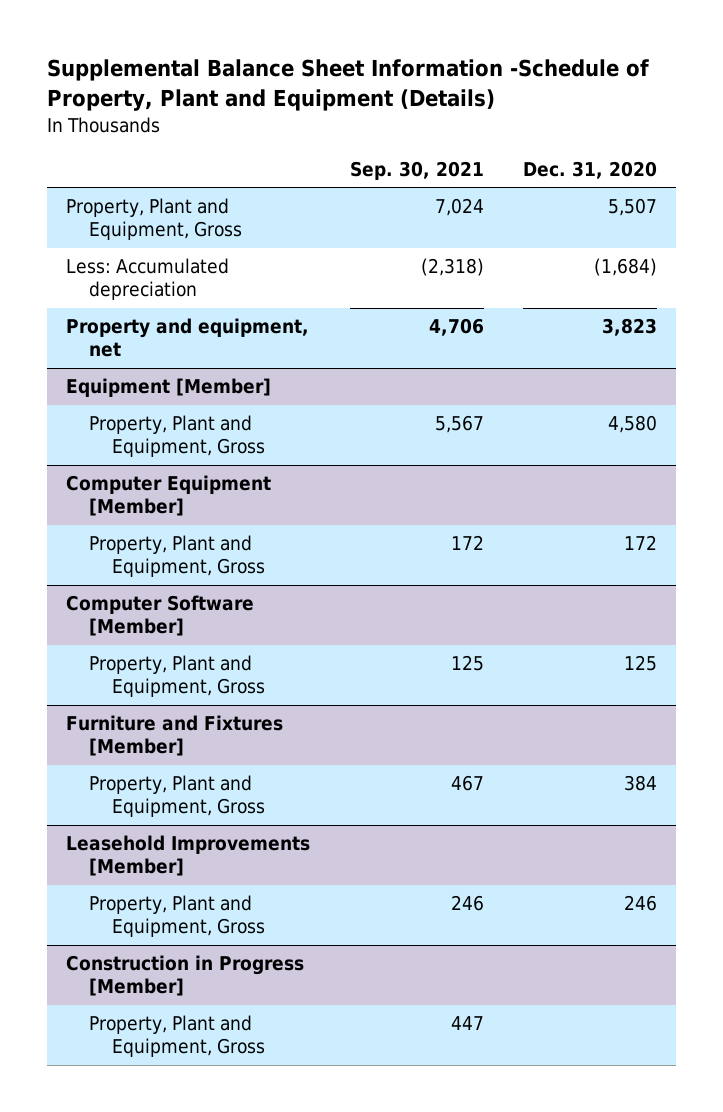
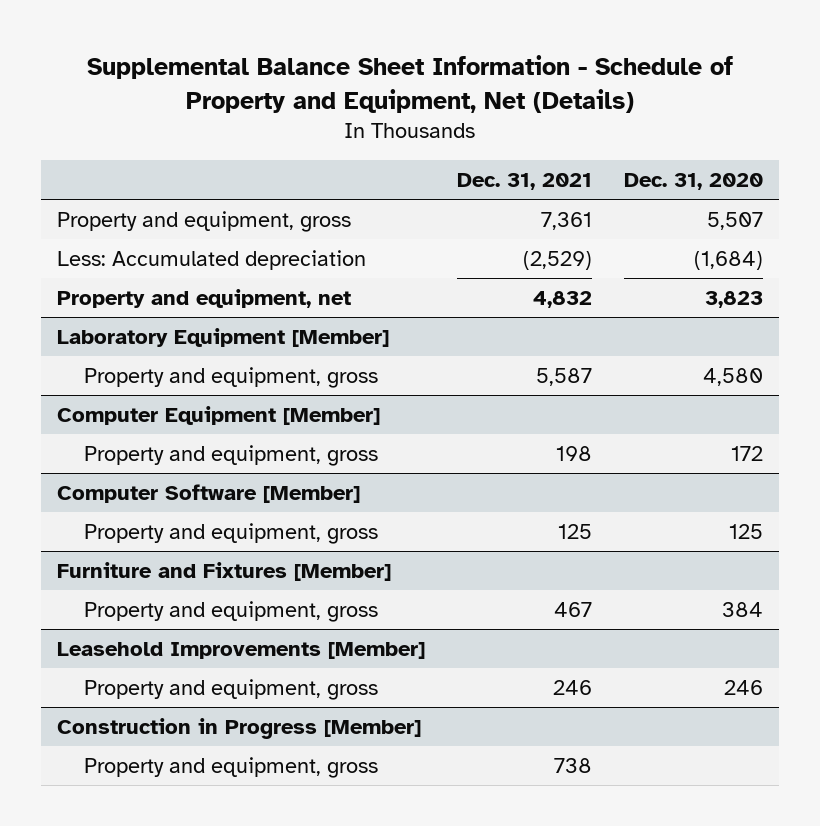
[46,59,649,111] Supplemental Balance Sheet Information -Schedule of Property, Plant and Equipment (Details) -> [87,55,734,113] Supplemental Balance Sheet Information - Schedule of Property and Equipment, Net (Details)
[349,160,484,180] Sep. 30, 2021 -> none
none -> [457,172,593,190] Dec. 31, 2021
[66,198,243,241] Property, Plant and Equipment, Gross -> [57,210,352,232] Property and equipment, gross
[66,378,272,398] Equipment [Member] -> [57,327,390,347] Laboratory Equipment [Member]
[89,415,265,458] Property, Plant and Equipment, Gross -> [84,366,379,388] Property and equipment, gross
[89,535,265,578] Property, Plant and Equipment, Gross -> [84,444,379,466] Property and equipment, gross
[89,655,265,698] Property, Plant and Equipment, Gross -> [84,522,379,544] Property and equipment, gross
[89,775,265,818] Property, Plant and Equipment, Gross -> [84,600,379,622] Property and equipment, gross
[89,895,265,938] Property, Plant and Equipment, Gross -> [84,678,379,700] Property and equipment, gross
[89,1015,265,1058] Property, Plant and Equipment, Gross -> [84,756,379,778] Property and equipment, gross

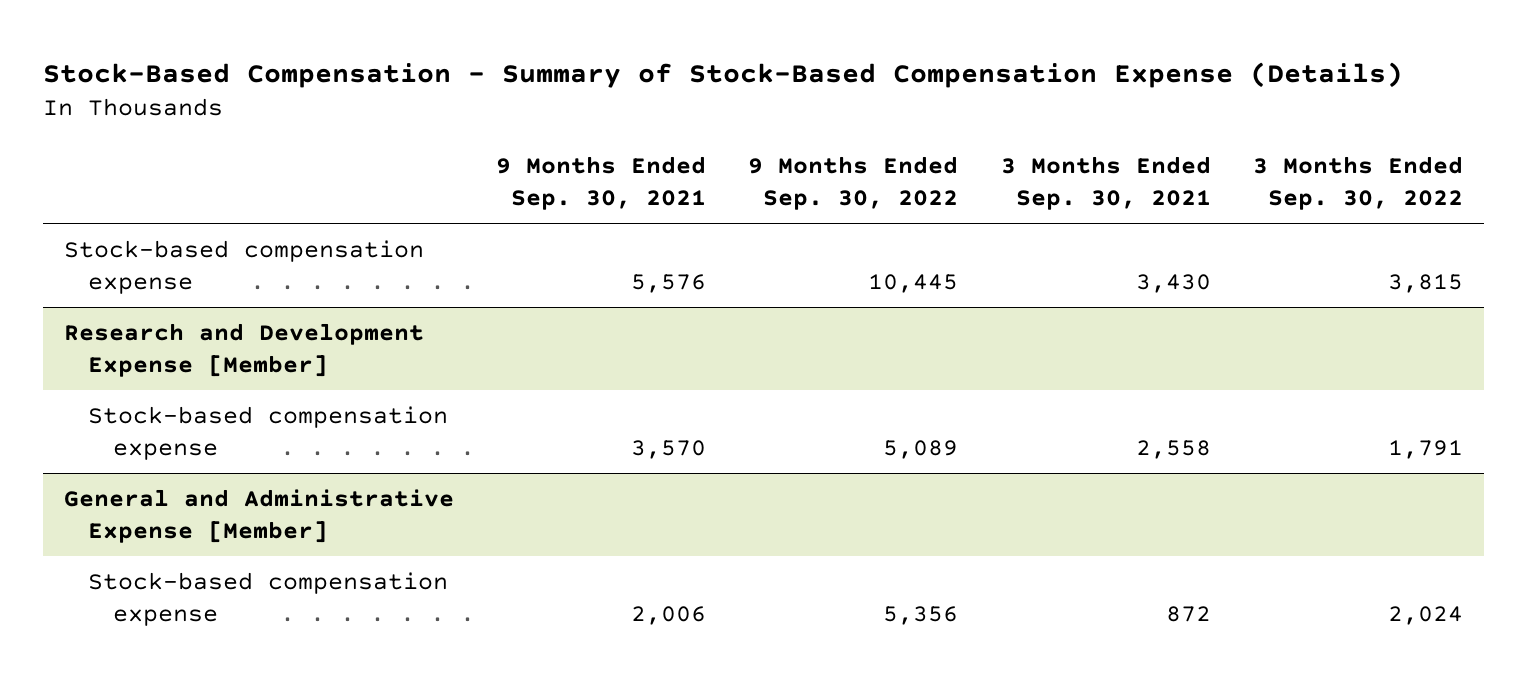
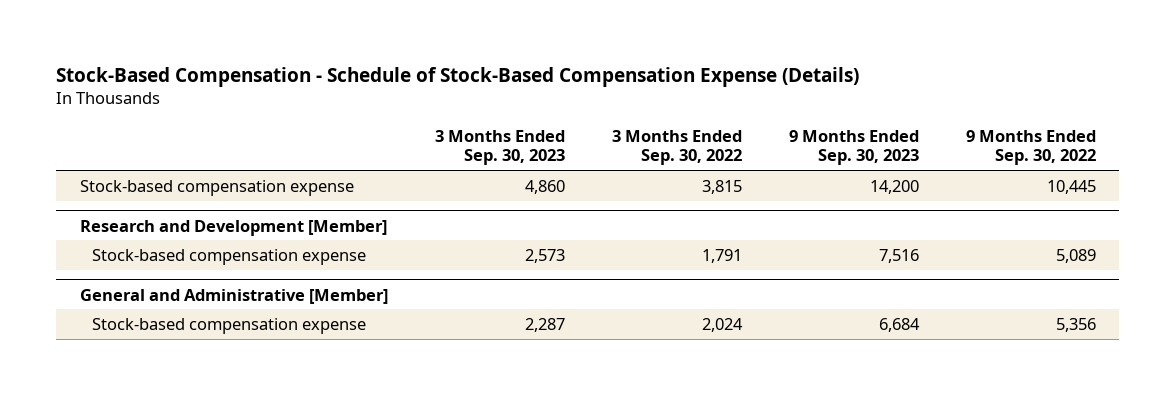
[42,61,1403,88] Stock-Based Compensation - Summary of Stock-Based Compensation Expense (Details) -> [56,66,860,87] Stock-Based Compensation - Schedule of Stock-Based Compensation Expense (Details)
[496,156,707,211] 9 Months Ended Sep. 30, 2021 -> none
[1000,156,1211,211] 3 Months Ended Sep. 30, 2021 -> none
none -> [434,129,565,166] 3 Months Ended Sep. 30, 2023
none -> [788,129,919,166] 9 Months Ended Sep. 30, 2023
[64,322,425,377] Research and Development Expense [Member] -> [79,219,387,236] Research and Development [Member]
[64,488,455,543] General and Administrative Expense [Member] -> [79,288,388,304] General and Administrative [Member]

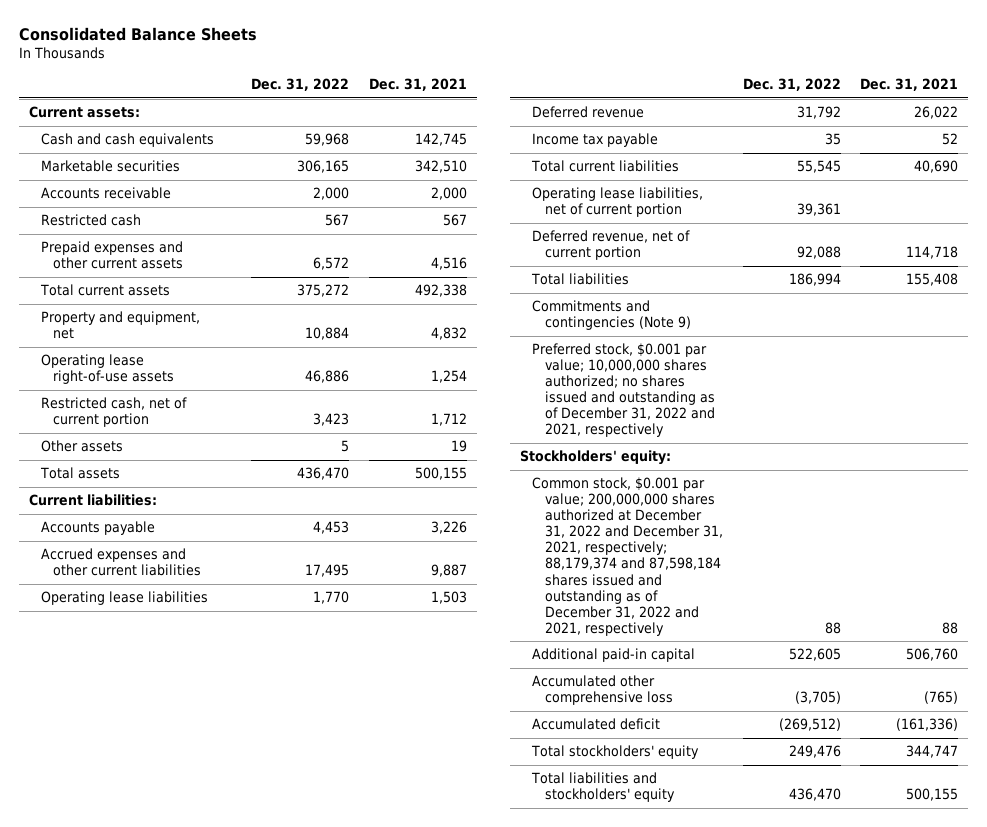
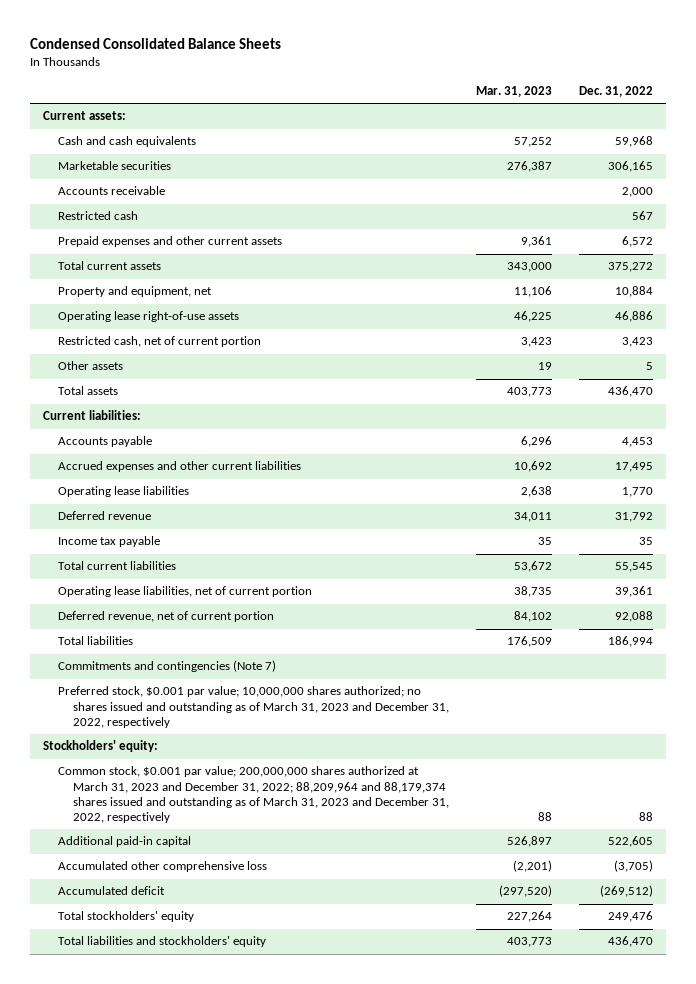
[18,26,257,41] Consolidated Balance Sheets -> [30,38,282,50] Condensed Consolidated Balance Sheets
[368,78,467,92] Dec. 31, 2021 -> none
none -> [476,85,553,97] Mar. 31, 2023
[532,300,691,331] Commitments and contingencies (Note 9) -> [58,660,277,673] Commitments and contingencies (Note 7)
[532,343,715,438] Preferred stock, $0.001 par value; 10,000,000 shares authorized; no shares issued and outstanding as of December 31, 2022 and 2021, respectively -> [58,686,450,728] Preferred stock, $0.001 par value; 10,000,000 shares authorized; no shares issued and outstanding as of March 31, 2023 and December 31, 2022, respectively
[532,477,723,636] Common stock, $0.001 par value; 200,000,000 shares authorized at December 31, 2022 and December 31, 2021, respectively; 88,179,374 and 87,598,184 shares issued and outstanding as of December 31, 2022 and 2021, respectively -> [58,766,450,823] Common stock, $0.001 par value; 200,000,000 shares authorized at March 31, 2023 and December 31, 2022; 88,209,964 and 88,179,374 shares issued and outstanding as of March 31, 2023 and December 31, 2022, respectively

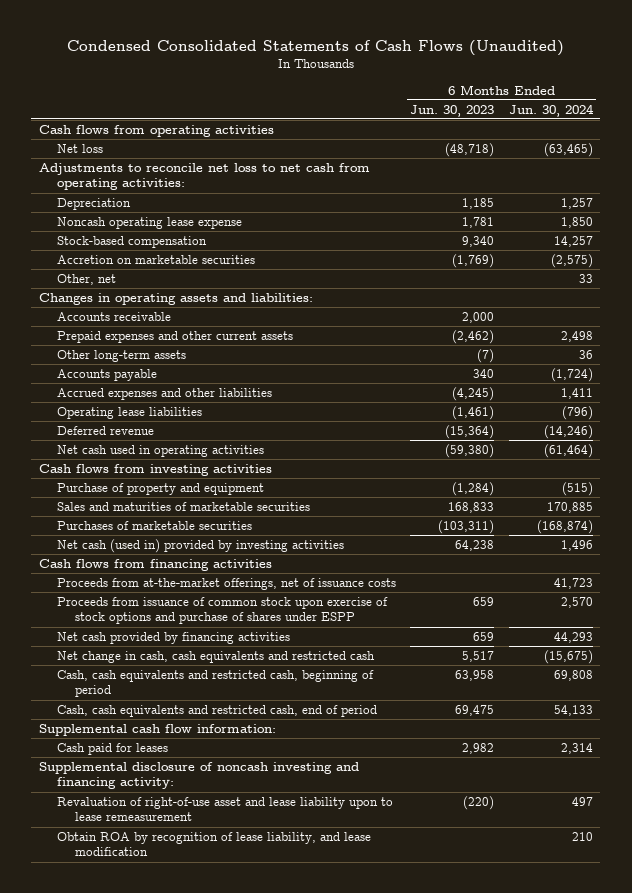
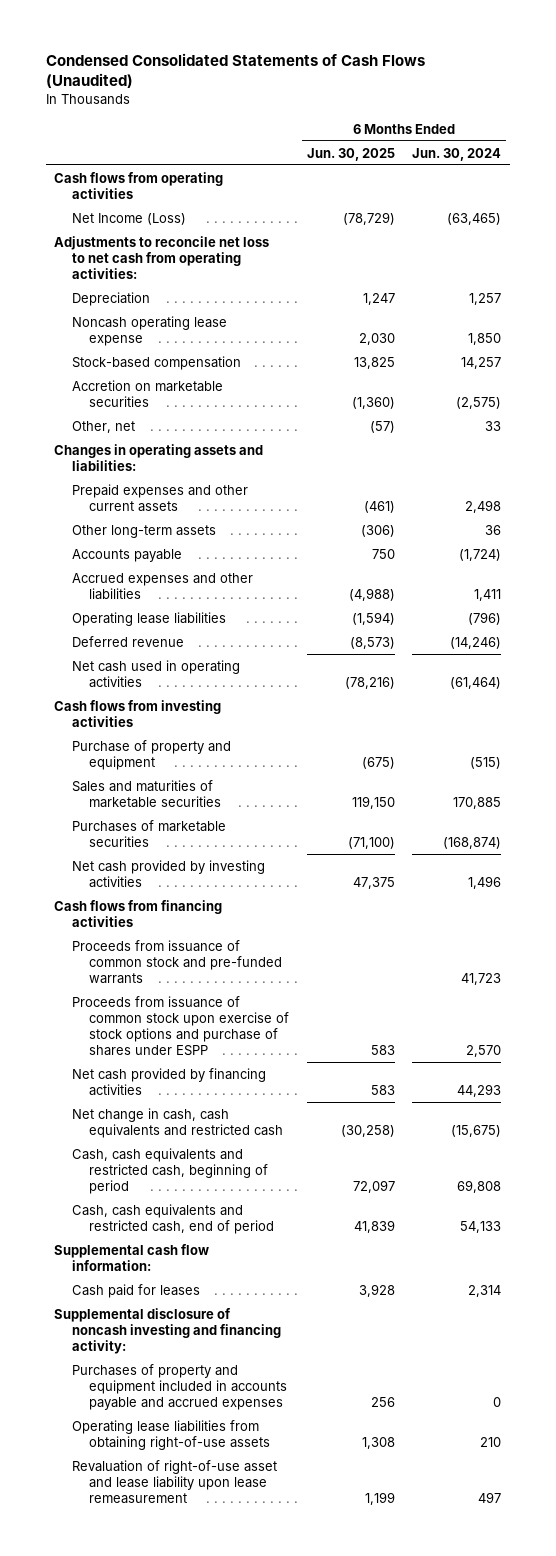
[410,104,495,117] Jun. 30, 2023 -> none
none -> [306,147,395,161] Jun. 30, 2025
[56,143,103,153] Net loss -> [71,212,186,225] Net Income (Loss)
[56,311,171,321] Accounts receivable -> none
[56,538,344,553] Net cash (used in) provided by investing activities -> [71,859,265,888] Net cash provided by investing activities
[56,577,396,590] Proceeds from at-the-market offerings, net of issuance costs -> [71,939,283,985] Proceeds from issuance of common stock and pre-funded warrants
[56,831,371,857] Obtain ROA by recognition of lease liability, and lease modification -> none
none -> [71,1363,288,1411] Purchases of property and equipment included in accounts payable and accrued expenses
none -> [71,1419,271,1450] Operating lease liabilities from obtaining right-of-use assets
[56,796,393,822] Revaluation of right-of-use asset and lease liability upon to lease remeasurement -> [71,1459,277,1505] Revaluation of right-of-use asset and lease liability upon lease remeasurement

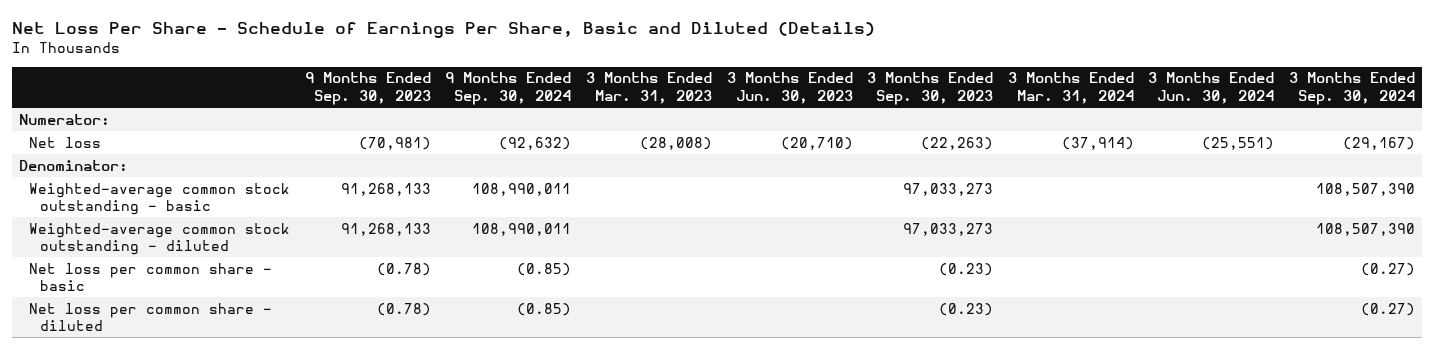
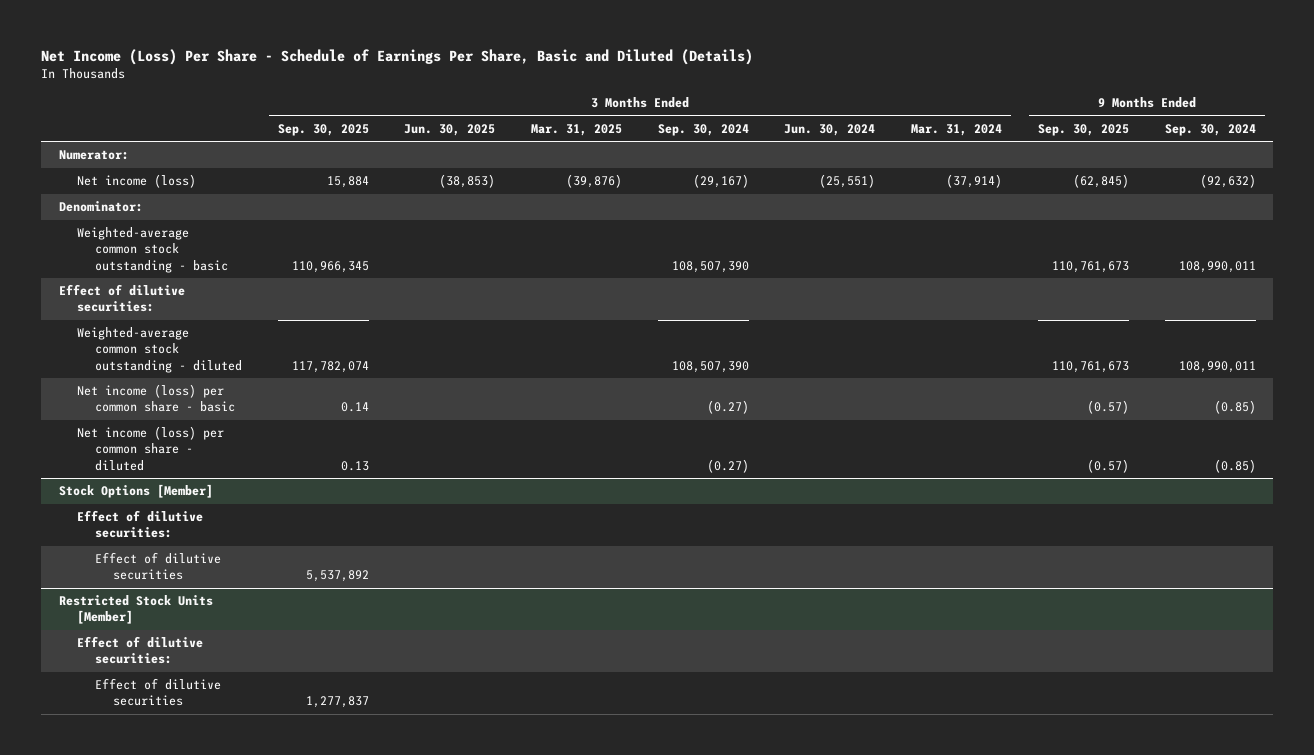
[11,21,875,38] Net Loss Per Share - Schedule of Earnings Per Share, Basic and Diluted (Details) -> [40,48,753,65] Net Income (Loss) Per Share - Schedule of Earnings Per Share, Basic and Diluted (Details)
[304,72,431,106] 9 Months Ended Sep. 30, 2023 -> none
[586,72,713,105] 3 Months Ended Mar. 31, 2023 -> none
[726,72,853,105] 3 Months Ended Jun. 30, 2023 -> none
[867,72,994,106] 3 Months Ended Sep. 30, 2023 -> none
none -> [277,124,369,137] Sep. 30, 2025
none -> [404,124,496,137] Jun. 30, 2025
none -> [531,124,623,137] Mar. 31, 2025
none -> [1037,124,1129,137] Sep. 30, 2025
[29,136,102,148] Net loss -> [76,174,196,189] Net income (loss)
none -> [58,284,185,313] Effect of dilutive securities:
[29,262,273,292] Net loss per common share - basic -> [76,384,235,413] Net income (loss) per common share - basic
[29,302,273,332] Net loss per common share - diluted -> [76,426,224,471] Net income (loss) per common share - diluted
none -> [58,484,213,499] Stock Options [Member]
none -> [76,510,203,539] Effect of dilutive securities:
none -> [94,552,221,581] Effect of dilutive securities
none -> [58,595,213,625] Restricted Stock Units [Member]
none -> [76,636,203,665] Effect of dilutive securities:
none -> [94,678,221,707] Effect of dilutive securities

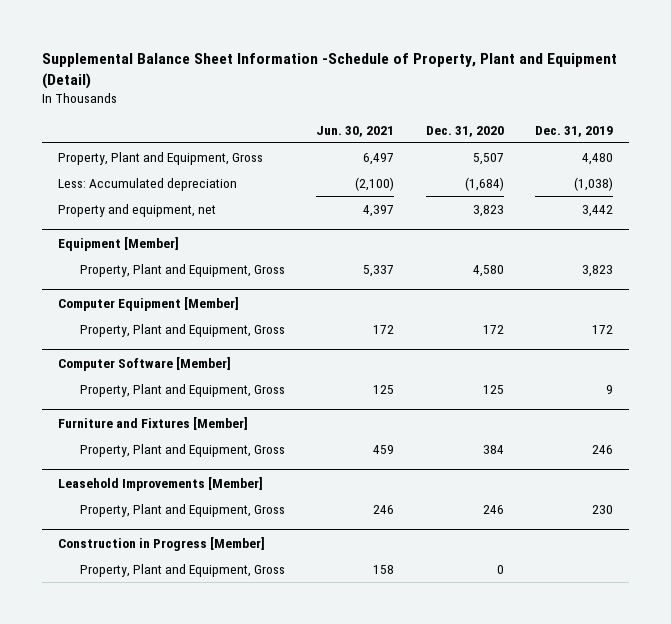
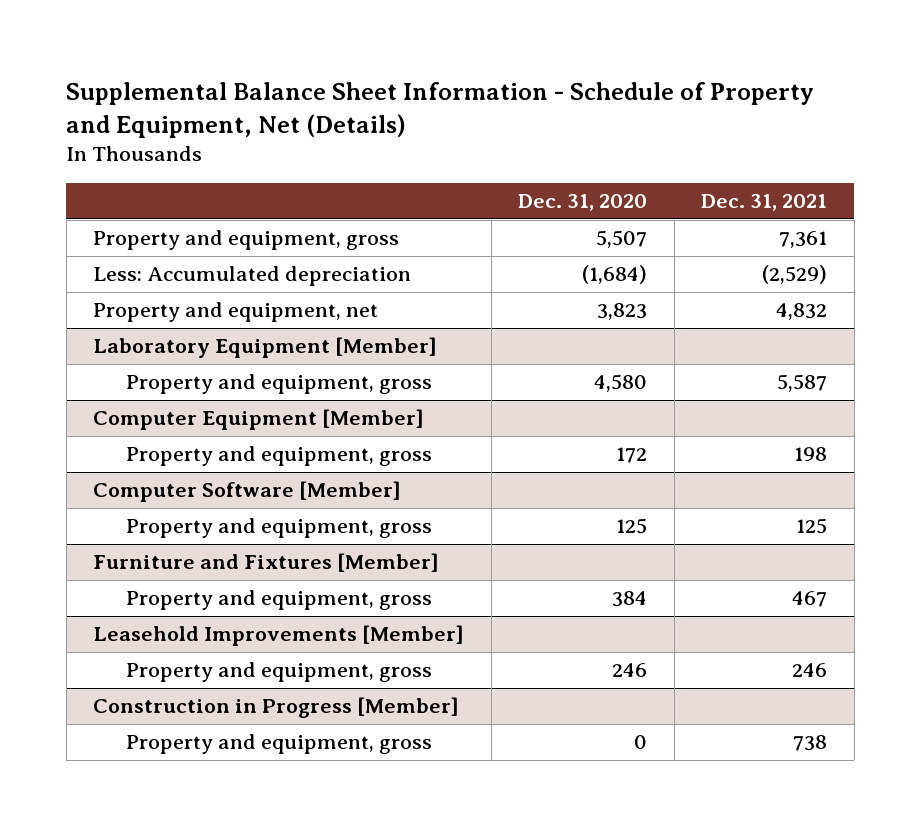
[42,52,618,89] Supplemental Balance Sheet Information -Schedule of Property, Plant and Equipment (Detail) -> [66,81,815,138] Supplemental Balance Sheet Information - Schedule of Property and Equipment, Net (Details)
[316,125,395,137] Jun. 30, 2021 -> none
[535,125,614,137] Dec. 31, 2019 -> none
none -> [701,194,828,212] Dec. 31, 2021
[58,151,264,165] Property, Plant and Equipment, Gross -> [93,230,400,251] Property and equipment, gross
[58,236,180,251] Equipment [Member] -> [93,337,438,359] Laboratory Equipment [Member]
[79,263,285,277] Property, Plant and Equipment, Gross -> [126,374,433,395] Property and equipment, gross
[79,323,285,337] Property, Plant and Equipment, Gross -> [126,446,433,467] Property and equipment, gross
[79,383,285,397] Property, Plant and Equipment, Gross -> [126,518,433,539] Property and equipment, gross
[79,443,285,457] Property, Plant and Equipment, Gross -> [126,590,433,611] Property and equipment, gross
[79,503,285,517] Property, Plant and Equipment, Gross -> [126,662,433,683] Property and equipment, gross
[79,563,285,577] Property, Plant and Equipment, Gross -> [126,734,433,755] Property and equipment, gross

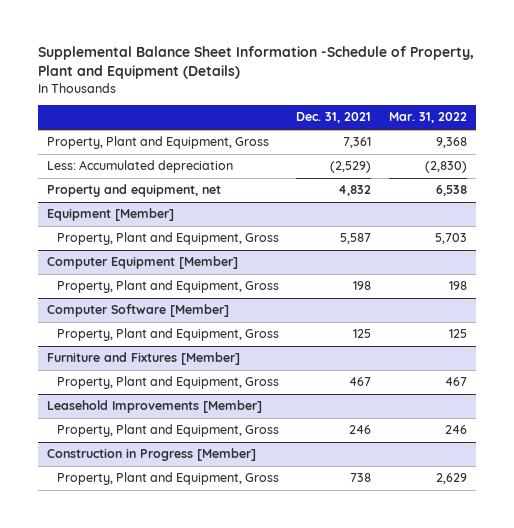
[66,81,815,138] Supplemental Balance Sheet Information - Schedule of Property and Equipment, Net (Details) -> [37,45,474,80] Supplemental Balance Sheet Information -Schedule of Property, Plant and Equipment (Details)
[518,194,648,212] Dec. 31, 2020 -> none
none -> [389,112,468,124] Mar. 31, 2022
[93,230,400,251] Property and equipment, gross -> [46,136,269,150] Property, Plant and Equipment, Gross
[93,337,438,359] Laboratory Equipment [Member] -> [46,208,174,222] Equipment [Member]
[126,374,433,395] Property and equipment, gross -> [56,232,279,246] Property, Plant and Equipment, Gross
[126,446,433,467] Property and equipment, gross -> [56,280,279,294] Property, Plant and Equipment, Gross
[126,518,433,539] Property and equipment, gross -> [56,328,279,342] Property, Plant and Equipment, Gross
[126,590,433,611] Property and equipment, gross -> [56,376,279,390] Property, Plant and Equipment, Gross
[126,662,433,683] Property and equipment, gross -> [56,424,279,438] Property, Plant and Equipment, Gross
[126,734,433,755] Property and equipment, gross -> [56,472,279,486] Property, Plant and Equipment, Gross

